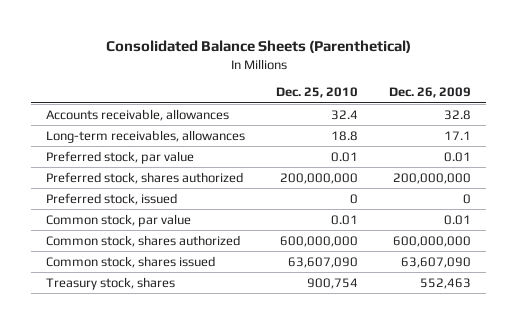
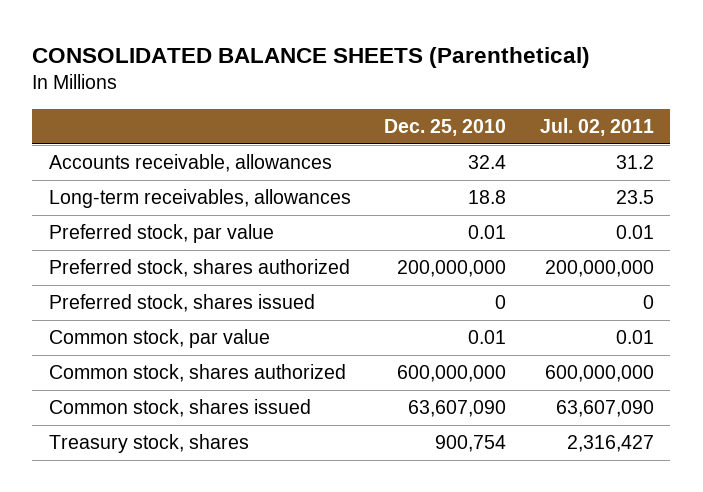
[105,40,411,54] Consolidated Balance Sheets (Parenthetical) -> [32,46,591,68] CONSOLIDATED BALANCE SHEETS (Parenthetical)
[388,87,471,99] Dec. 26, 2009 -> none
none -> [539,118,654,137] Jul. 02, 2011
[46,192,178,205] Preferred stock, issued -> [49,294,316,313] Preferred stock, shares issued

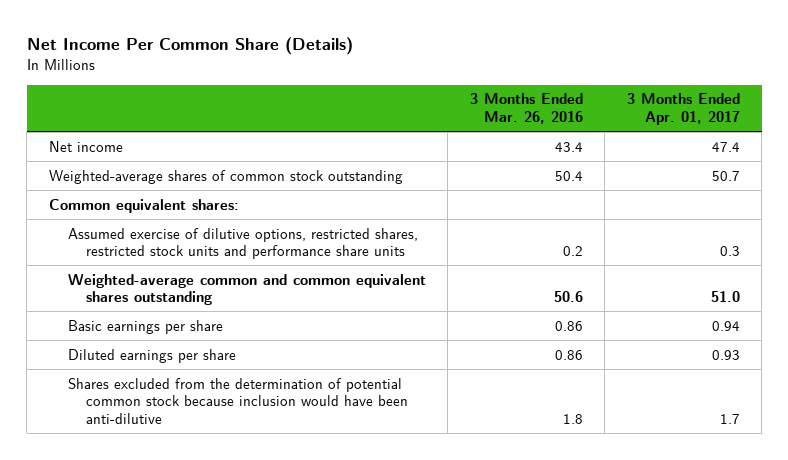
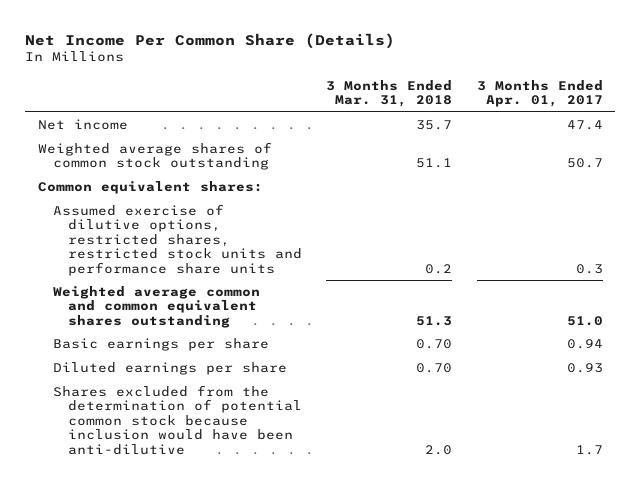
[469,93,583,124] 3 Months Ended Mar. 26, 2016 -> none
none -> [326,79,453,108] 3 Months Ended Mar. 31, 2018
[48,169,403,184] Weighted-average shares of common stock outstanding -> [37,142,272,171] Weighted average shares of common stock outstanding
[67,273,426,306] Weighted-average common and common equivalent shares outstanding -> [52,286,260,328] Weighted average common and common equivalent shares outstanding

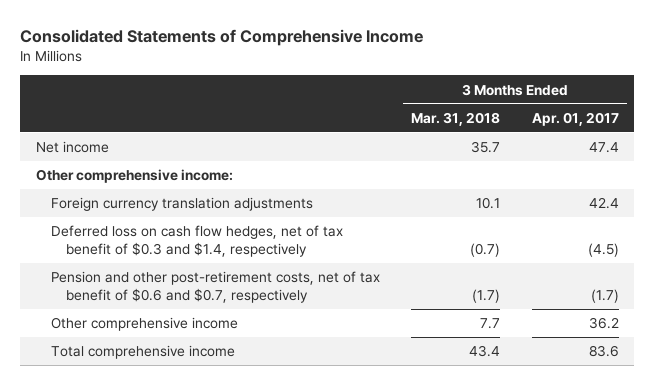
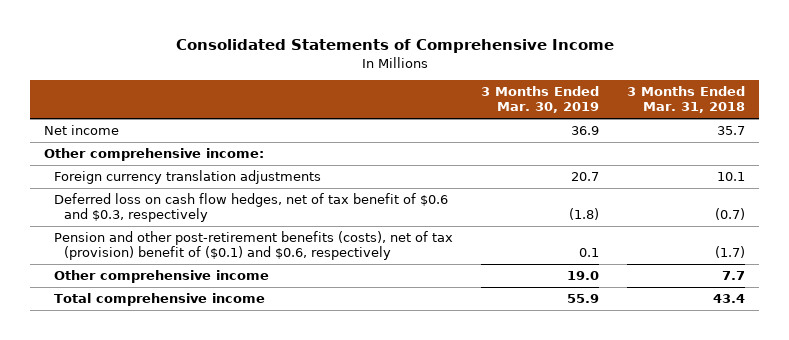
[531,111,619,126] Apr. 01, 2017 -> none
none -> [481,86,600,114] 3 Months Ended Mar. 30, 2019
[50,225,343,257] Deferred loss on cash flow hedges, net of tax benefit of $0.3 and $1.4, respectively -> [53,193,448,222] Deferred loss on cash flow hedges, net of tax benefit of $0.6 and $0.3, respectively
[50,271,380,303] Pension and other post-retirement costs, net of tax benefit of $0.6 and $0.7, respectively -> [53,231,453,260] Pension and other post-retirement benefits (costs), net of tax (provision) benefit of ($0.1) and $0.6, respectively

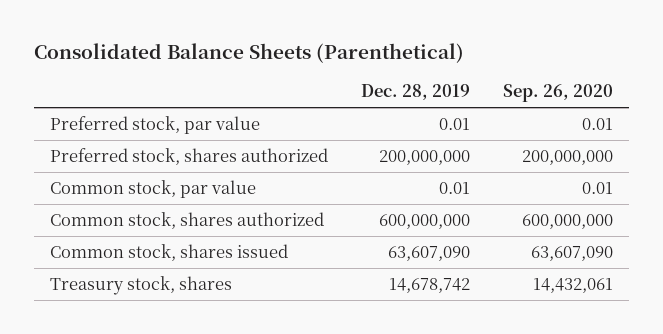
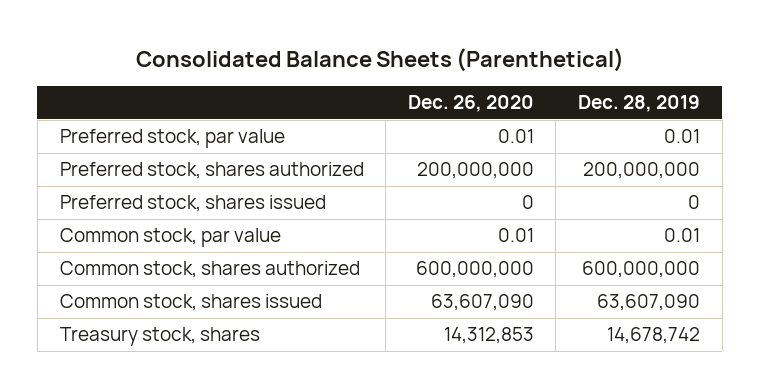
[502,84,613,103] Sep. 26, 2020 -> none
none -> [407,95,534,113] Dec. 26, 2020
none -> [59,195,326,213] Preferred stock, shares issued

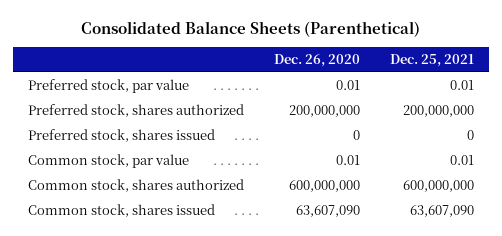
[578,95,701,113] Dec. 28, 2019 -> none
none -> [390,53,475,67] Dec. 25, 2021
[59,327,260,347] Treasury stock, shares -> none

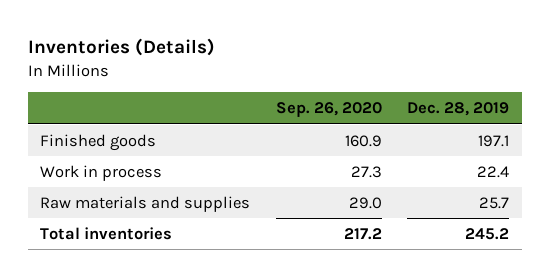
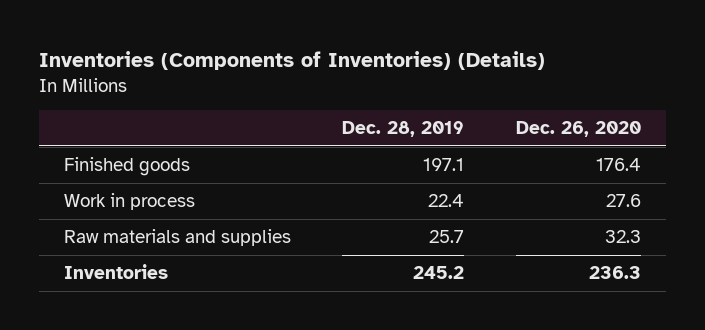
[27,38,215,57] Inventories (Details) -> [38,50,545,70] Inventories (Components of Inventories) (Details)
[275,102,382,118] Sep. 26, 2020 -> none
none -> [515,121,641,138] Dec. 26, 2020
[40,226,173,240] Total inventories -> [64,264,169,280] Inventories

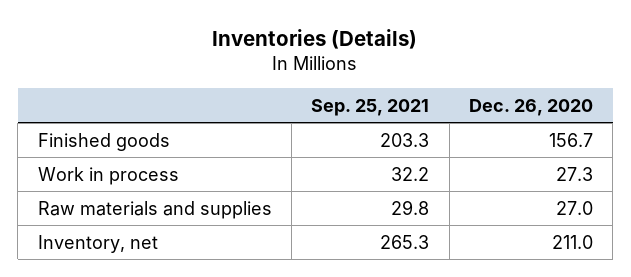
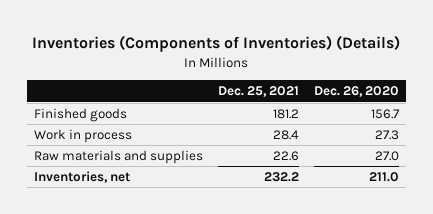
[212,28,418,49] Inventories (Details) -> [32,35,401,53] Inventories (Components of Inventories) (Details)
[311,98,430,116] Sep. 25, 2021 -> none
none -> [217,86,299,98] Dec. 25, 2021
[37,234,158,253] Inventory, net -> [34,170,131,183] Inventories, net

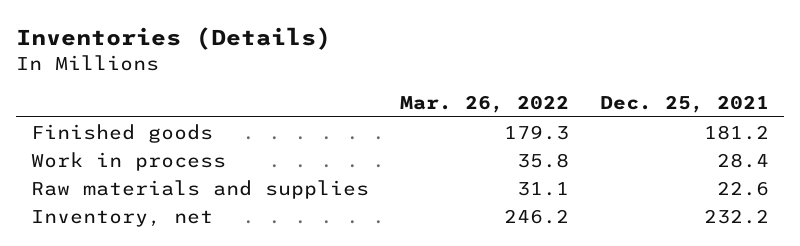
[32,35,401,53] Inventories (Components of Inventories) (Details) -> [16,26,332,50] Inventories (Details)
[313,86,399,98] Dec. 26, 2020 -> none
none -> [400,95,570,114] Mar. 26, 2022
[34,170,131,183] Inventories, net -> [31,209,214,227] Inventory, net

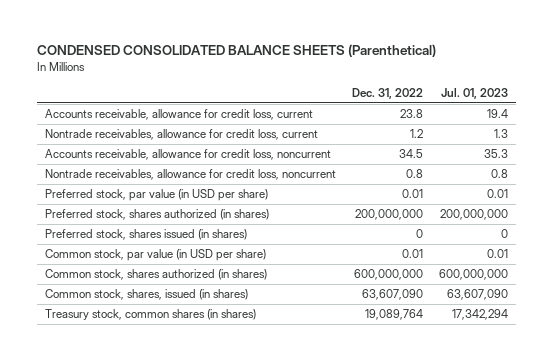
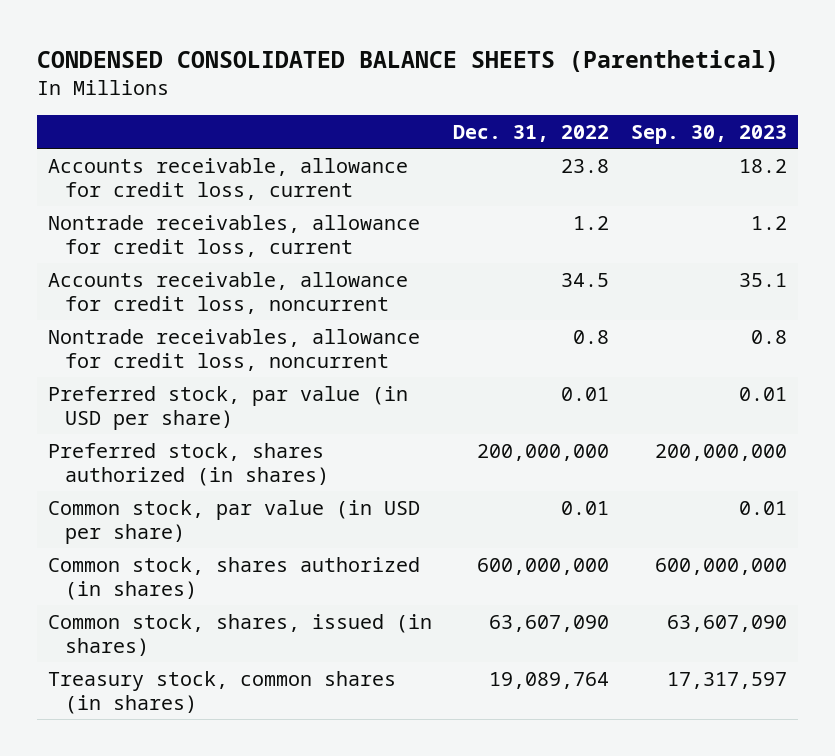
[441,88,509,100] Jul. 01, 2023 -> none
none -> [630,125,787,145] Sep. 30, 2023
[45,229,248,241] Preferred stock, shares issued (in shares) -> none

